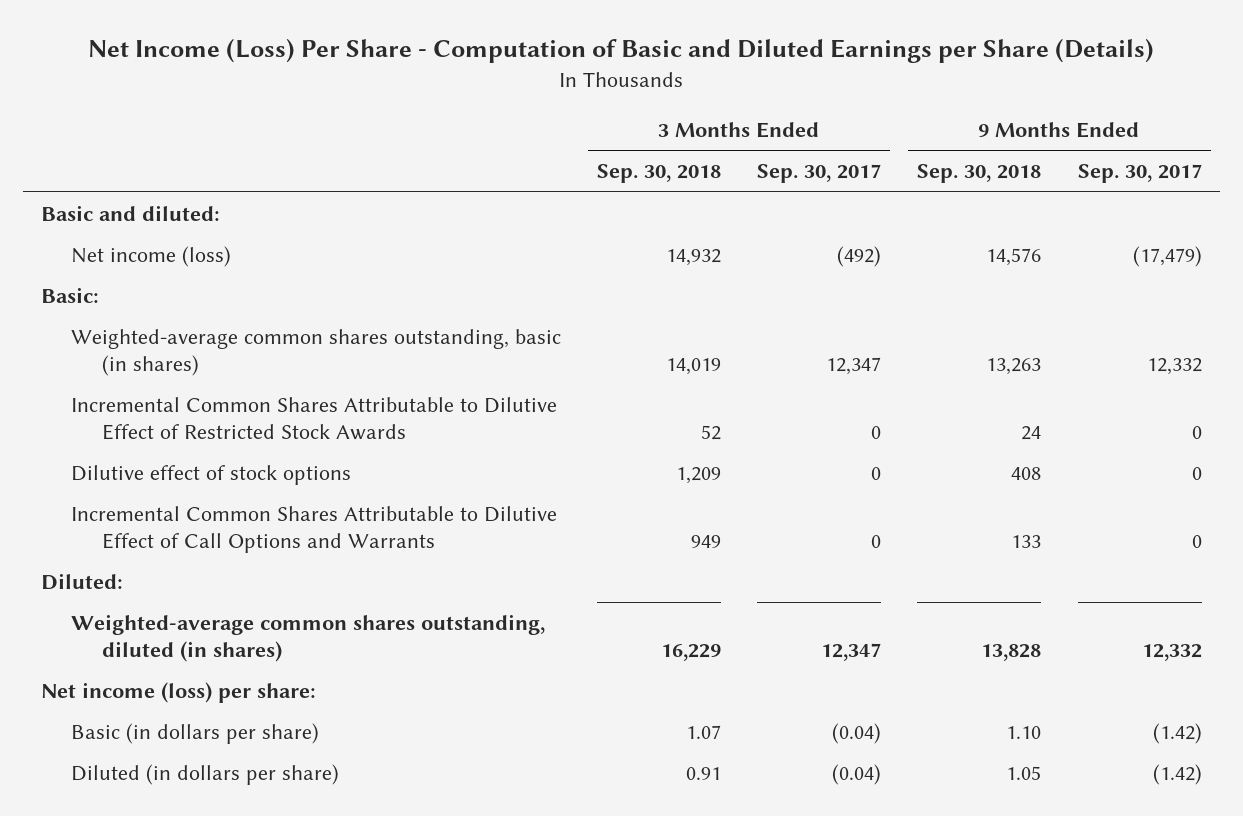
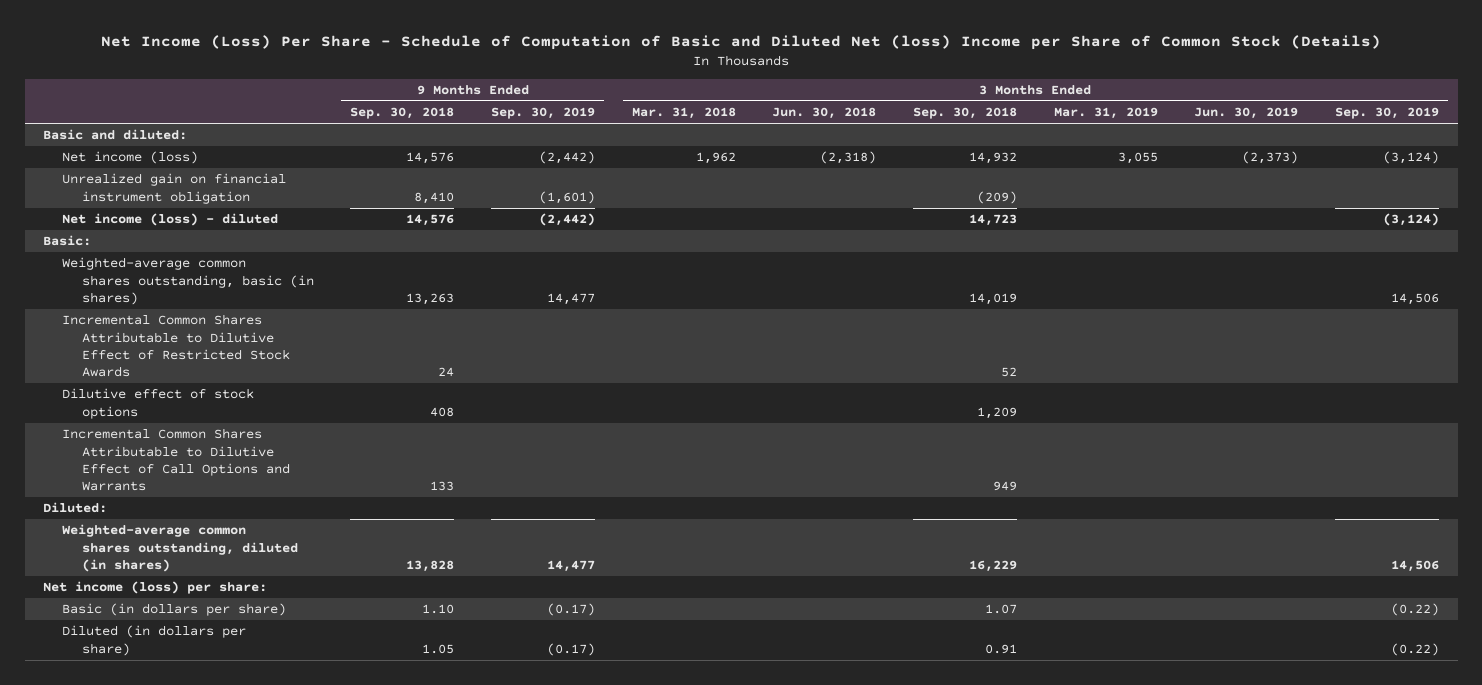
[88,38,1155,64] Net Income (Loss) Per Share - Computation of Basic and Diluted Earnings per Share (Details) -> [101,35,1382,51] Net Income (Loss) Per Share - Schedule of Computation of Basic and Diluted Net (loss) Income per Share of Common Stock (Details)
[757,164,882,184] Sep. 30, 2017 -> none
[1077,164,1202,184] Sep. 30, 2017 -> none
none -> [491,107,596,120] Sep. 30, 2019
none -> [631,107,736,120] Mar. 31, 2018
none -> [772,107,877,120] Jun. 30, 2018
none -> [1053,107,1158,120] Mar. 31, 2019
none -> [1194,107,1299,120] Jun. 30, 2019
none -> [1335,107,1440,120] Sep. 30, 2019
none -> [62,173,287,204] Unrealized gain on financial instrument obligation
none -> [62,213,279,227] Net income (loss) - diluted

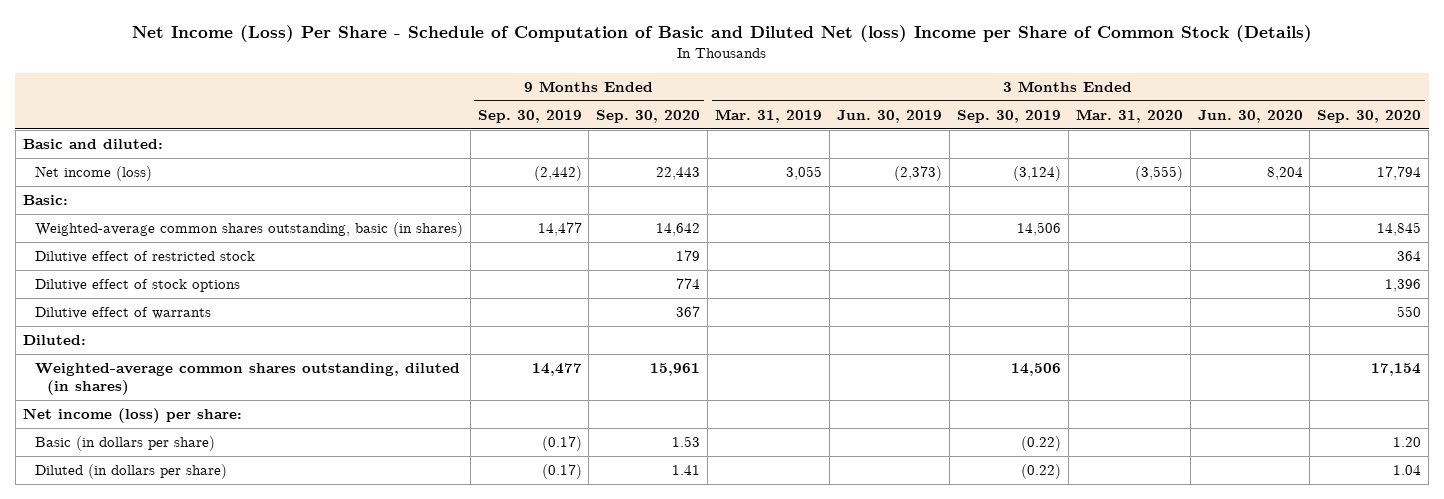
[350,107,455,120] Sep. 30, 2018 -> none
[631,107,736,120] Mar. 31, 2018 -> none
[772,107,877,120] Jun. 30, 2018 -> none
[913,107,1018,120] Sep. 30, 2018 -> none
none -> [596,109,701,123] Sep. 30, 2020
none -> [1075,108,1183,123] Mar. 31, 2020
none -> [1197,109,1303,123] Jun. 30, 2020
none -> [1317,109,1422,123] Sep. 30, 2020
[62,173,287,204] Unrealized gain on financial instrument obligation -> none
[62,213,279,227] Net income (loss) - diluted -> none
[62,314,290,378] Incremental Common Shares Attributable to Dilutive Effect of Restricted Stock Awards -> [34,251,255,264] Dilutive effect of restricted stock
[62,428,290,492] Incremental Common Shares Attributable to Dilutive Effect of Call Options and Warrants -> [34,307,211,320] Dilutive effect of warrants

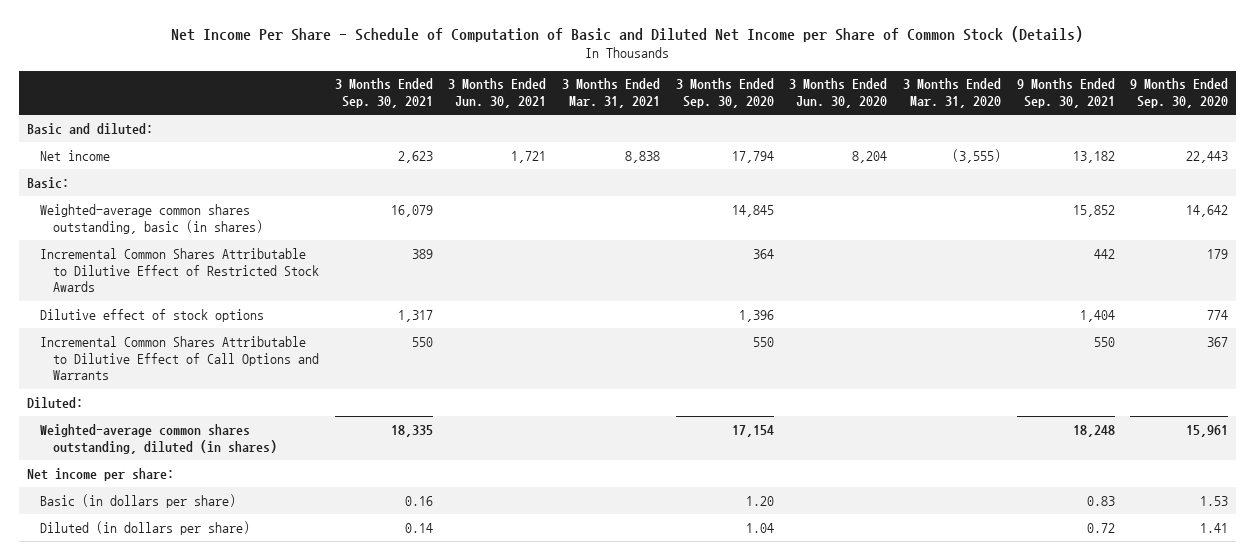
[131,24,1312,42] Net Income (Loss) Per Share - Schedule of Computation of Basic and Diluted Net (loss) Income per Share of Common Stock (Details) -> [171,26,1084,43] Net Income Per Share - Schedule of Computation of Basic and Diluted Net Income per Share of Common Stock (Details)
[477,109,582,123] Sep. 30, 2019 -> none
[715,108,823,123] Mar. 31, 2019 -> none
[837,109,943,123] Jun. 30, 2019 -> none
[956,109,1061,123] Sep. 30, 2019 -> none
none -> [334,78,433,109] 3 Months Ended Sep. 30, 2021
none -> [448,78,547,109] 3 Months Ended Jun. 30, 2021
none -> [561,78,660,109] 3 Months Ended Mar. 31, 2021
none -> [1016,78,1115,109] 9 Months Ended Sep. 30, 2021
[34,166,152,182] Net income (loss) -> [39,149,110,161] Net income
[34,251,255,264] Dilutive effect of restricted stock -> [39,247,319,293] Incremental Common Shares Attributable to Dilutive Effect of Restricted Stock Awards
[34,307,211,320] Dilutive effect of warrants -> [39,335,319,381] Incremental Common Shares Attributable to Dilutive Effect of Call Options and Warrants
[22,408,242,424] Net income (loss) per share: -> [26,467,174,481] Net income per share:

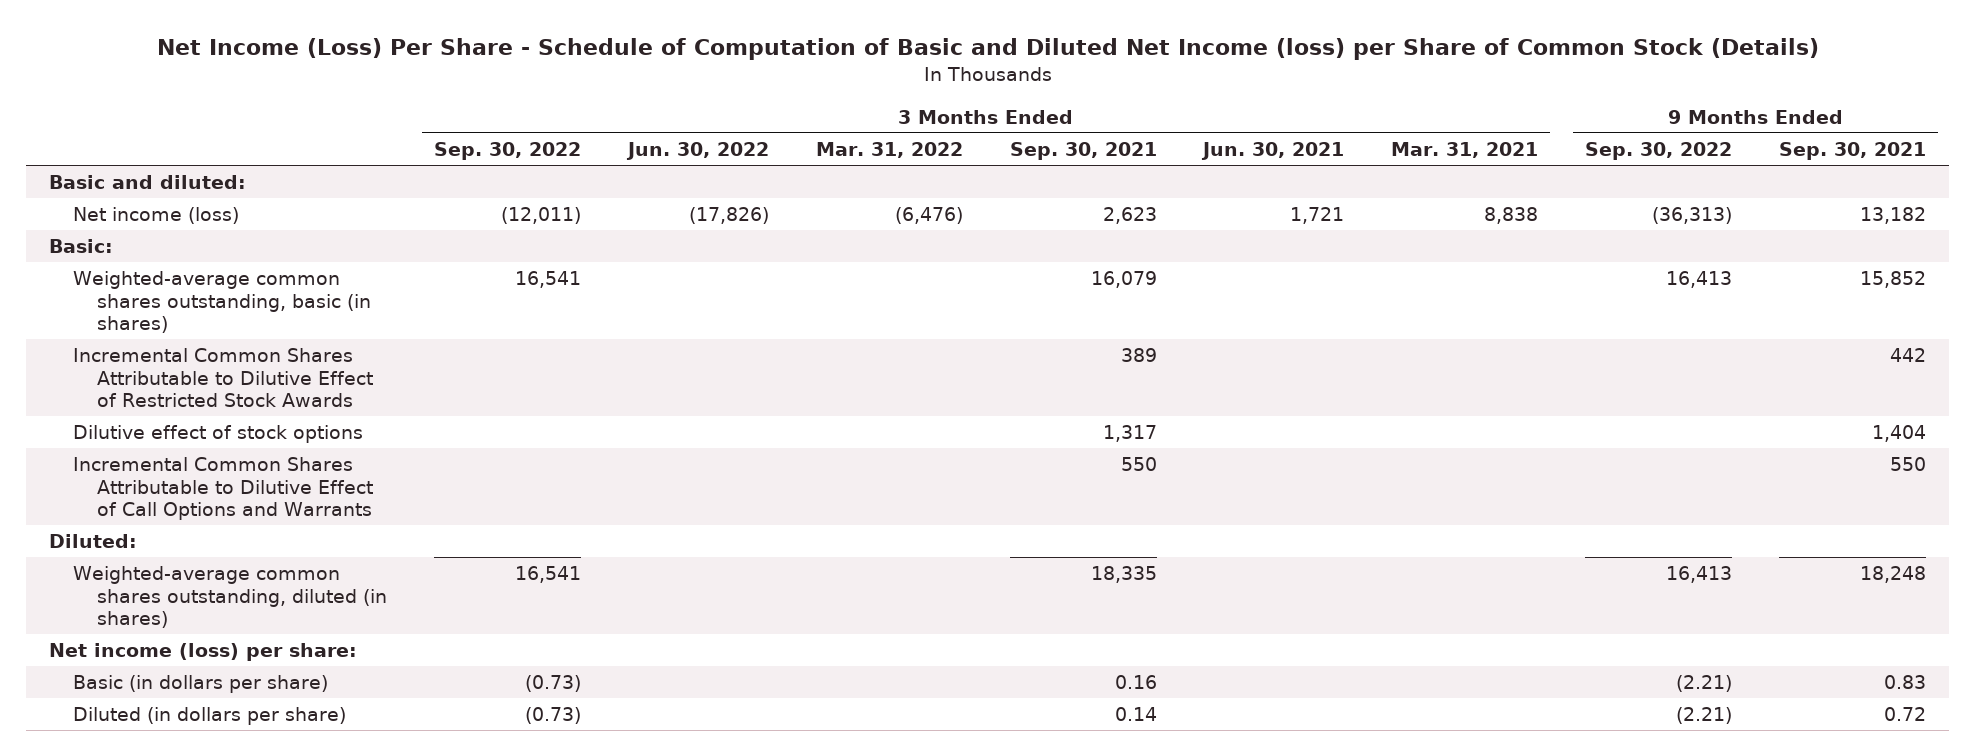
[171,26,1084,43] Net Income Per Share - Schedule of Computation of Basic and Diluted Net Income per Share of Common Stock (Details) -> [156,38,1819,61] Net Income (Loss) Per Share - Schedule of Computation of Basic and Diluted Net Income (loss) per Share of Common Stock (Details)
[675,78,774,109] 3 Months Ended Sep. 30, 2020 -> none
[789,78,888,109] 3 Months Ended Jun. 30, 2020 -> none
[902,78,1001,109] 3 Months Ended Mar. 31, 2020 -> none
[1130,78,1229,109] 9 Months Ended Sep. 30, 2020 -> none
none -> [433,142,581,161] Sep. 30, 2022
none -> [625,142,769,161] Jun. 30, 2022
none -> [815,142,963,159] Mar. 31, 2022
none -> [1585,142,1733,161] Sep. 30, 2022
[39,149,110,161] Net income -> [73,207,240,225] Net income (loss)
[26,467,174,481] Net income per share: -> [49,643,358,662] Net income (loss) per share:

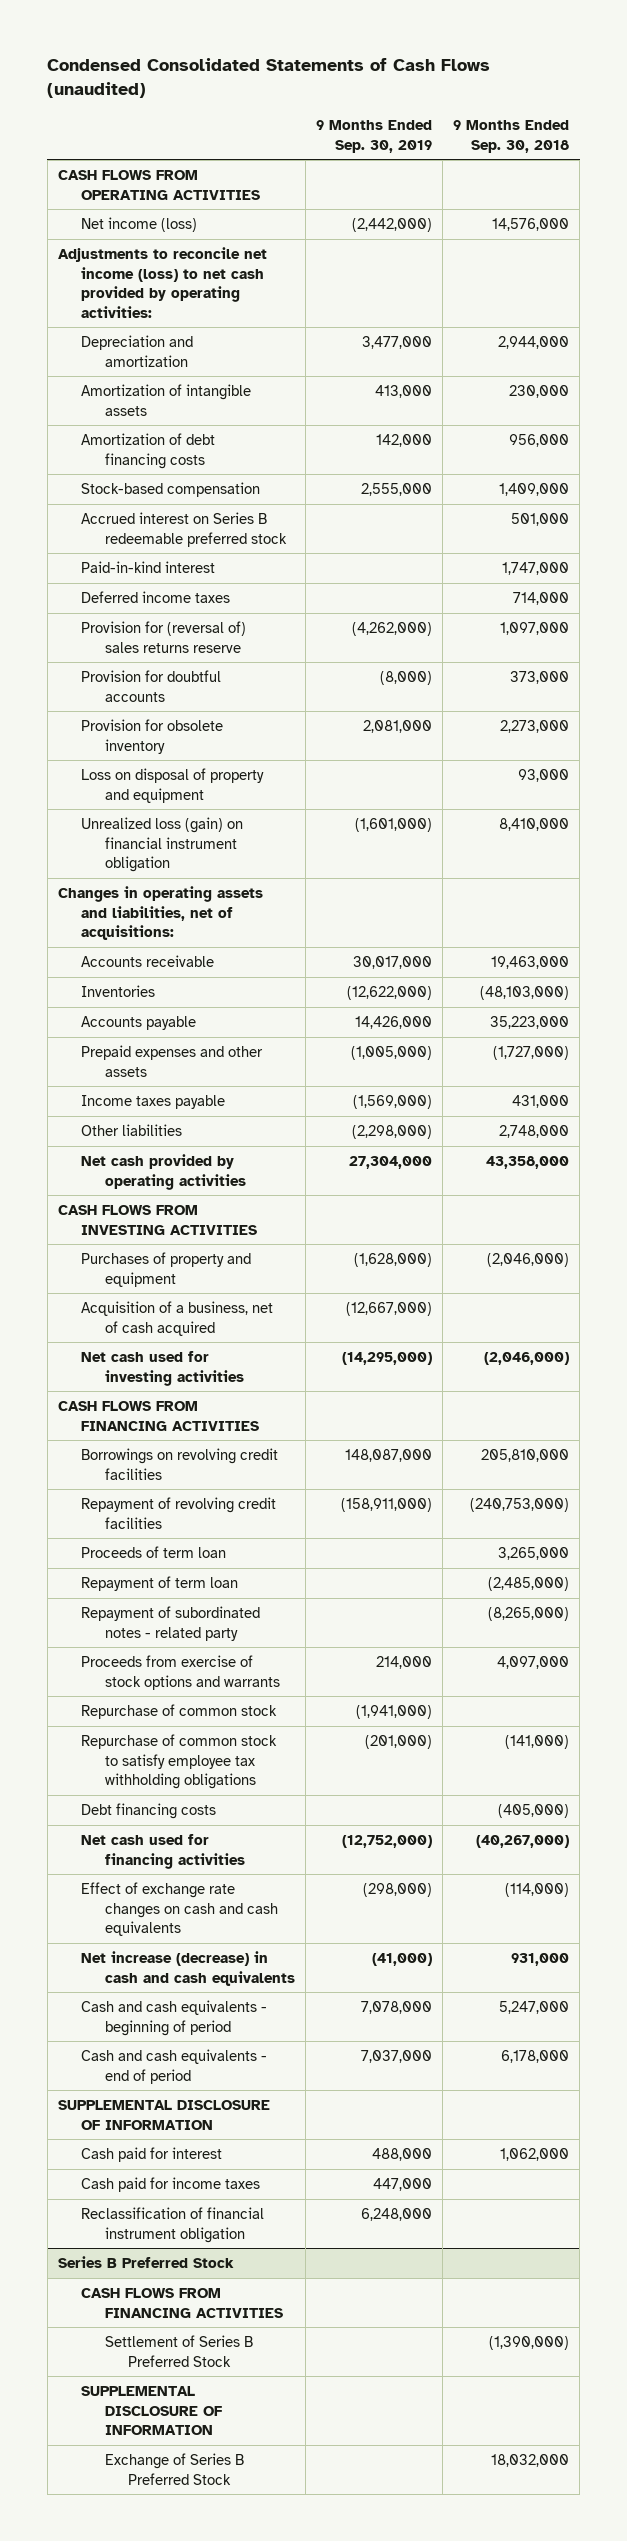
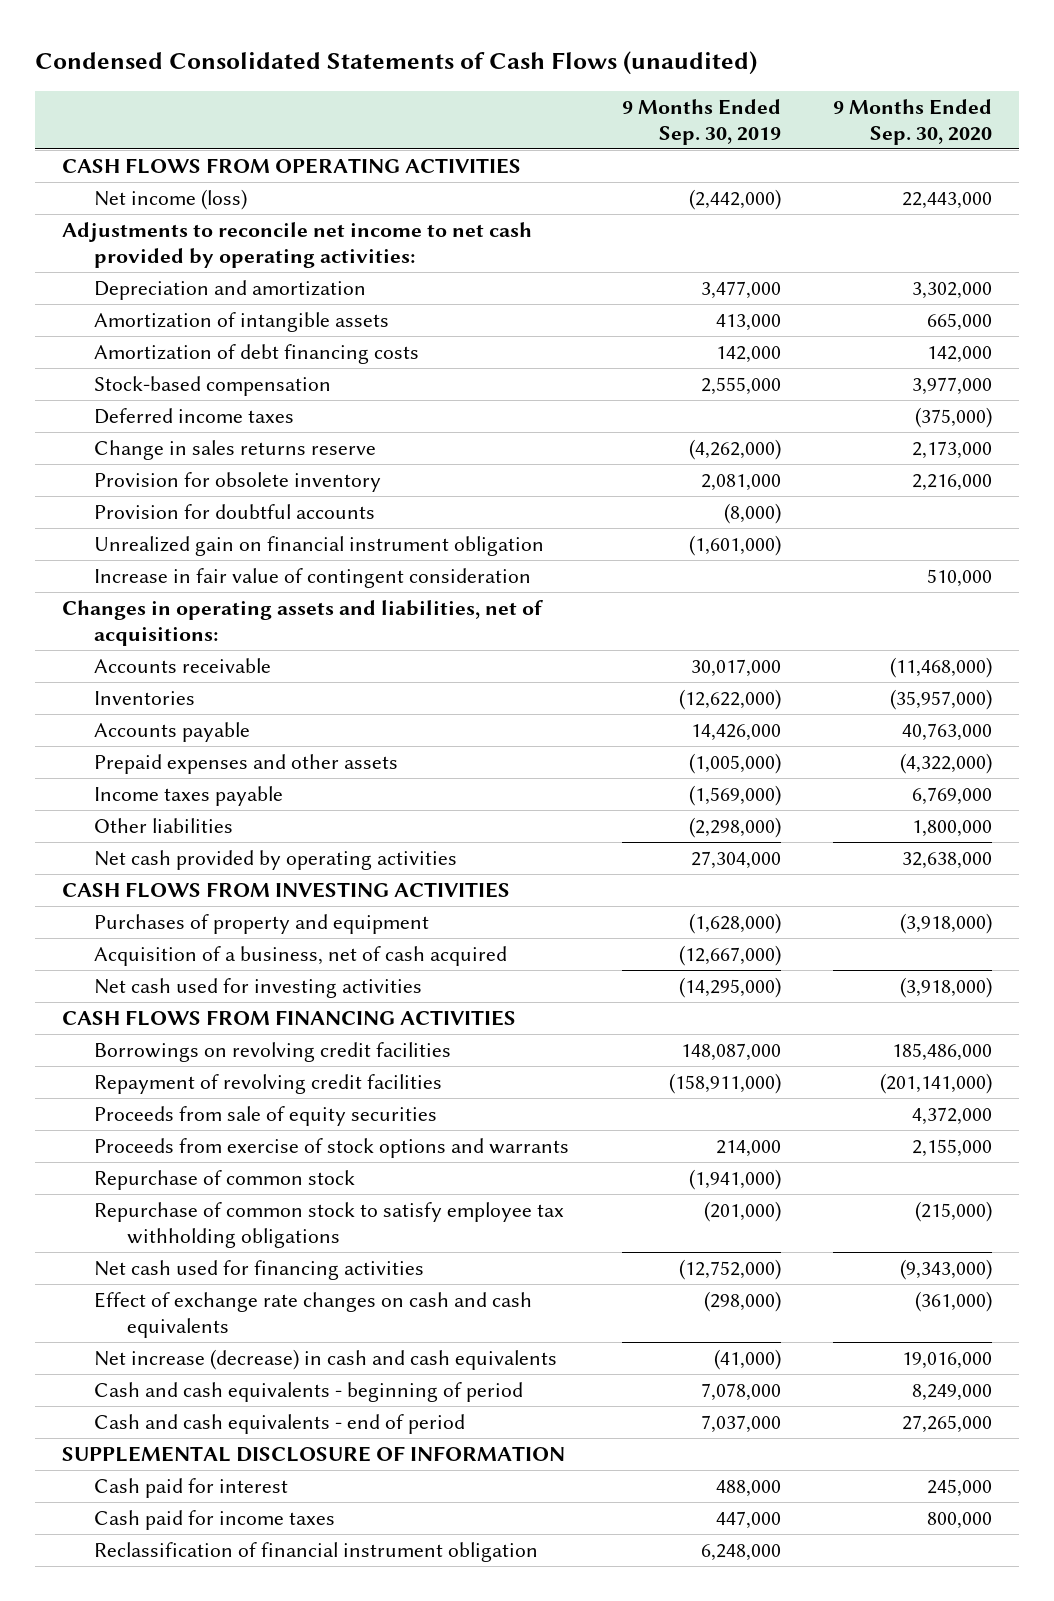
[453,120,570,153] 9 Months Ended Sep. 30, 2018 -> none
none -> [833,98,993,145] 9 Months Ended Sep. 30, 2020
[58,246,268,318] Adjustments to reconcile net income (loss) to net cash provided by operating activities: -> [61,222,532,269] Adjustments to reconcile net income to net cash provided by operating activities:
[81,511,287,547] Accrued interest on Series B redeemable preferred stock -> none
[81,560,216,573] Paid-in-kind interest -> none
[81,620,247,653] Provision for (reversal of) sales returns reserve -> [94,440,377,461] Change in sales returns reserve
[81,767,265,803] Loss on disposal of property and equipment -> none
[81,669,222,702] Provision for doubtful accounts -> [94,504,376,520] Provision for doubtful accounts
[81,816,244,873] Unrealized loss (gain) on financial instrument obligation -> [94,536,545,557] Unrealized gain on financial instrument obligation
none -> [94,568,532,589] Increase in fair value of contingent consideration
[81,1545,227,1558] Proceeds of term loan -> none
[81,1575,239,1591] Repayment of term loan -> none
[81,1605,261,1641] Repayment of subordinated notes - related party -> none
none -> [94,1106,438,1127] Proceeds from sale of equity securities
[81,1802,217,1819] Debt financing costs -> none
[58,2255,235,2268] Series B Preferred Stock -> none
[81,2287,283,2318] CASH FLOWS FROM FINANCING ACTIVITIES -> none
[104,2334,253,2367] Settlement of Series B Preferred Stock -> none
[81,2385,222,2436] SUPPLEMENTAL DISCLOSURE OF INFORMATION -> none
[104,2452,244,2485] Exchange of Series B Preferred Stock -> none

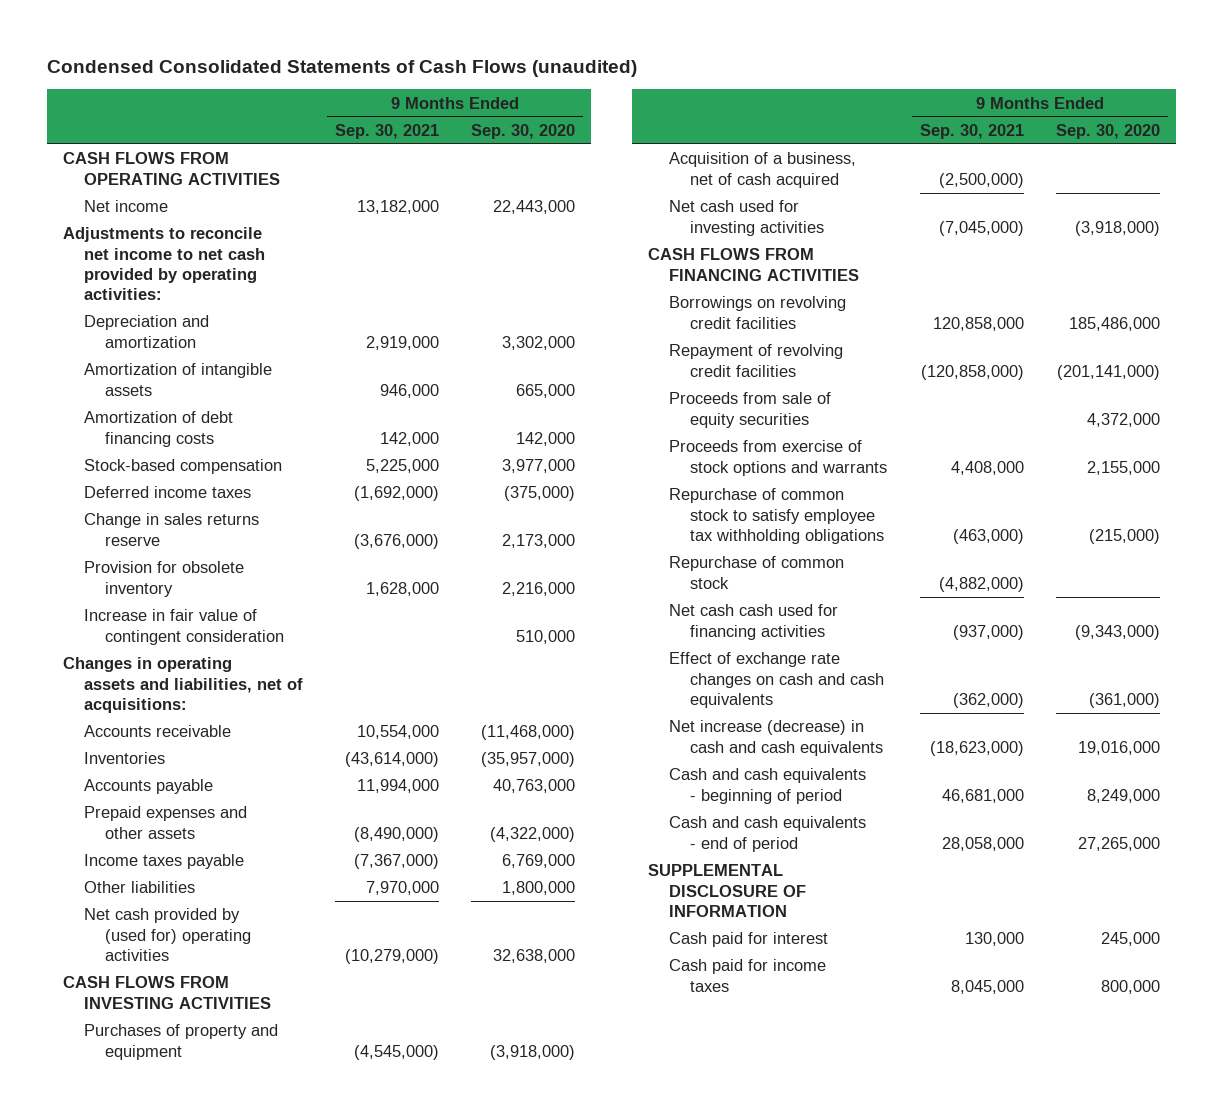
[621,98,781,145] 9 Months Ended Sep. 30, 2019 -> none
none -> [335,123,440,139] Sep. 30, 2021
[94,189,248,211] Net income (loss) -> [84,200,169,213] Net income
[94,504,376,520] Provision for doubtful accounts -> none
[94,536,545,557] Unrealized gain on financial instrument obligation -> none
[94,850,458,871] Net cash provided by operating activities -> [84,908,252,962] Net cash provided by (used for) operating activities
[94,1170,356,1191] Repurchase of common stock -> [668,556,844,589] Repurchase of common stock
[94,1260,425,1281] Net cash used for financing activities -> [668,604,838,640] Net cash cash used for financing activities
[94,1542,539,1563] Reclassification of financial instrument obligation -> none

